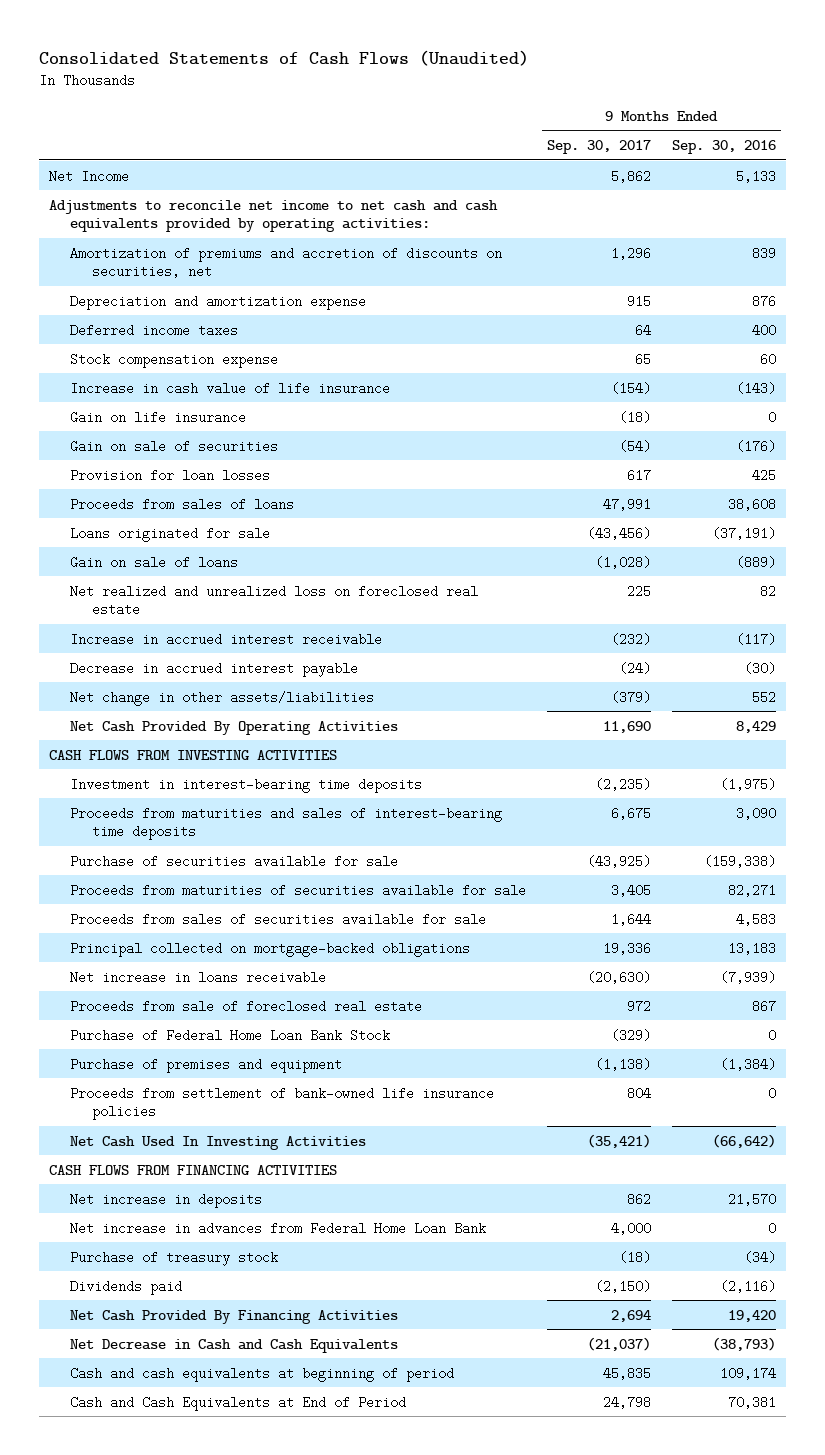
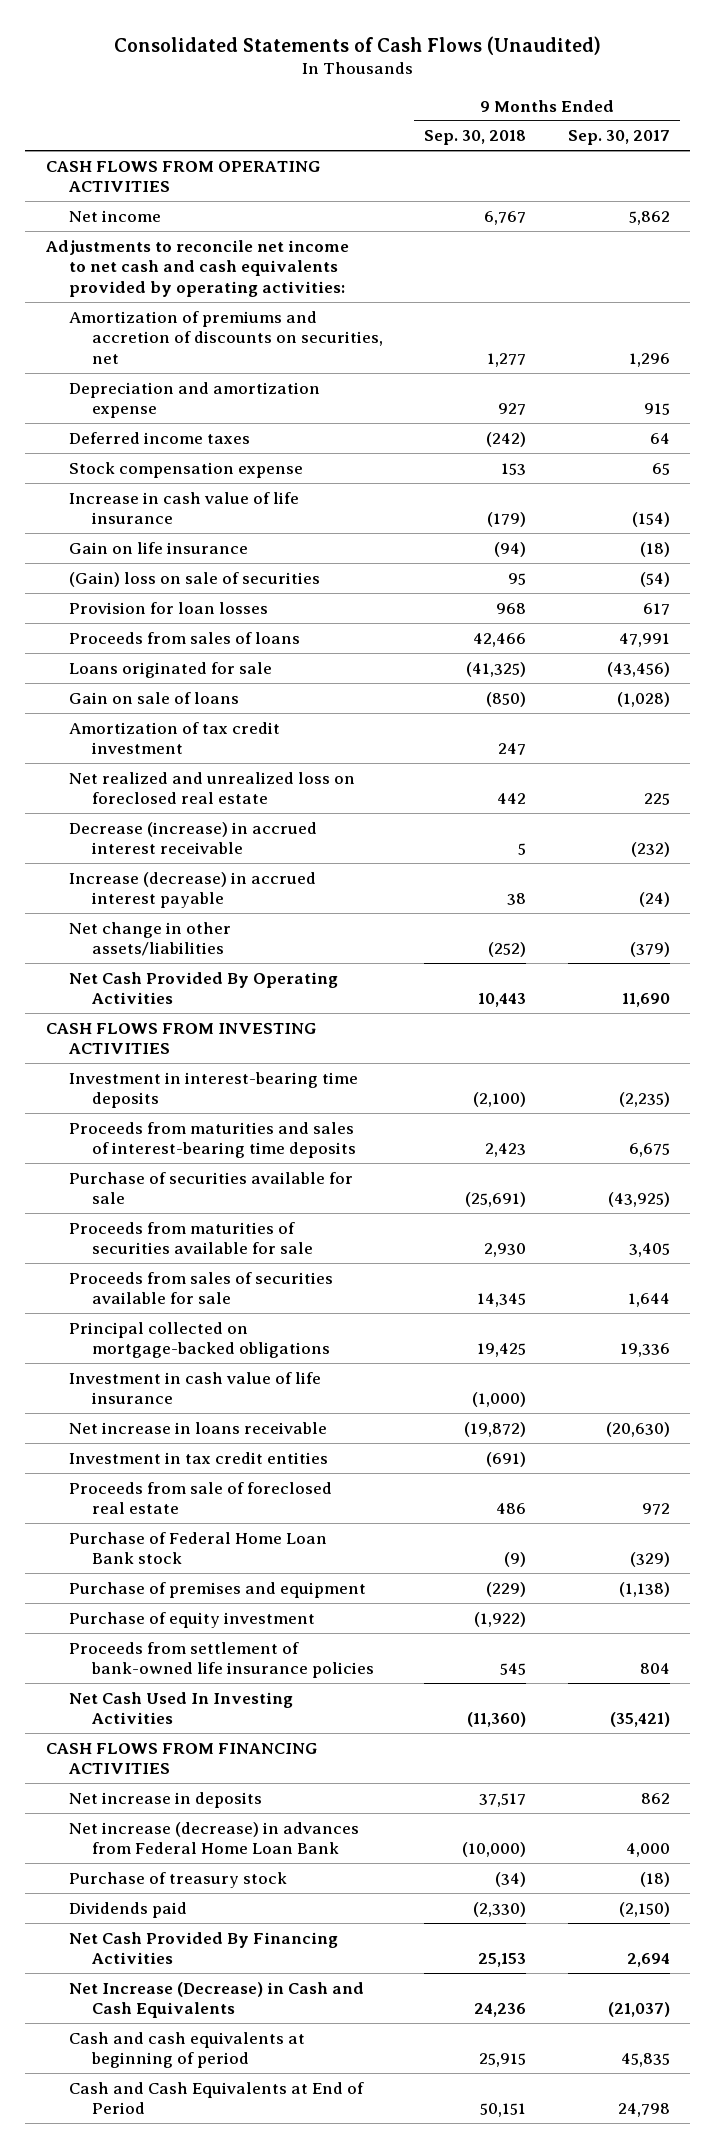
[671,140,776,155] Sep. 30, 2016 -> none
none -> [424,130,527,146] Sep. 30, 2018
none -> [45,160,321,193] CASH FLOWS FROM OPERATING ACTIVITIES
[49,169,130,183] Net Income -> [68,209,161,222] Net income
[70,439,279,453] Gain on sale of securities -> [68,571,320,587] (Gain) loss on sale of securities
none -> [68,721,280,755] Amortization of tax credit investment
[70,632,383,646] Increase in accrued interest receivable -> [68,821,317,855] Decrease (increase) in accrued interest receivable
[70,661,359,677] Decrease in accrued interest payable -> [68,871,316,909] Increase (decrease) in accrued interest payable
none -> [68,1371,321,1405] Investment in cash value of life insurance
none -> [68,1451,328,1464] Investment in tax credit entities
[70,1028,391,1042] Purchase of Federal Home Loan Bank Stock -> [68,1531,327,1565] Purchase of Federal Home Loan Bank stock
none -> [68,1611,315,1628] Purchase of equity investment
[70,1221,487,1235] Net increase in advances from Federal Home Loan Bank -> [68,1821,359,1855] Net increase (decrease) in advances from Federal Home Loan Bank
[70,1338,399,1353] Net Decrease in Cash and Cash Equivalents -> [68,1981,364,2019] Net Increase (Decrease) in Cash and Cash Equivalents

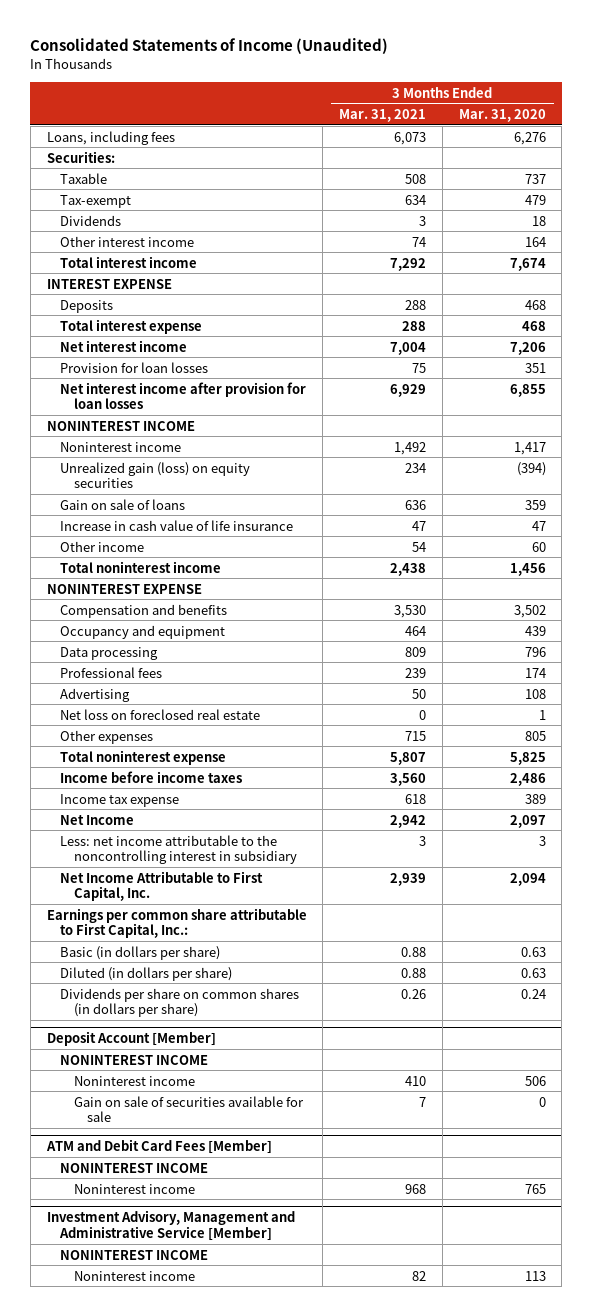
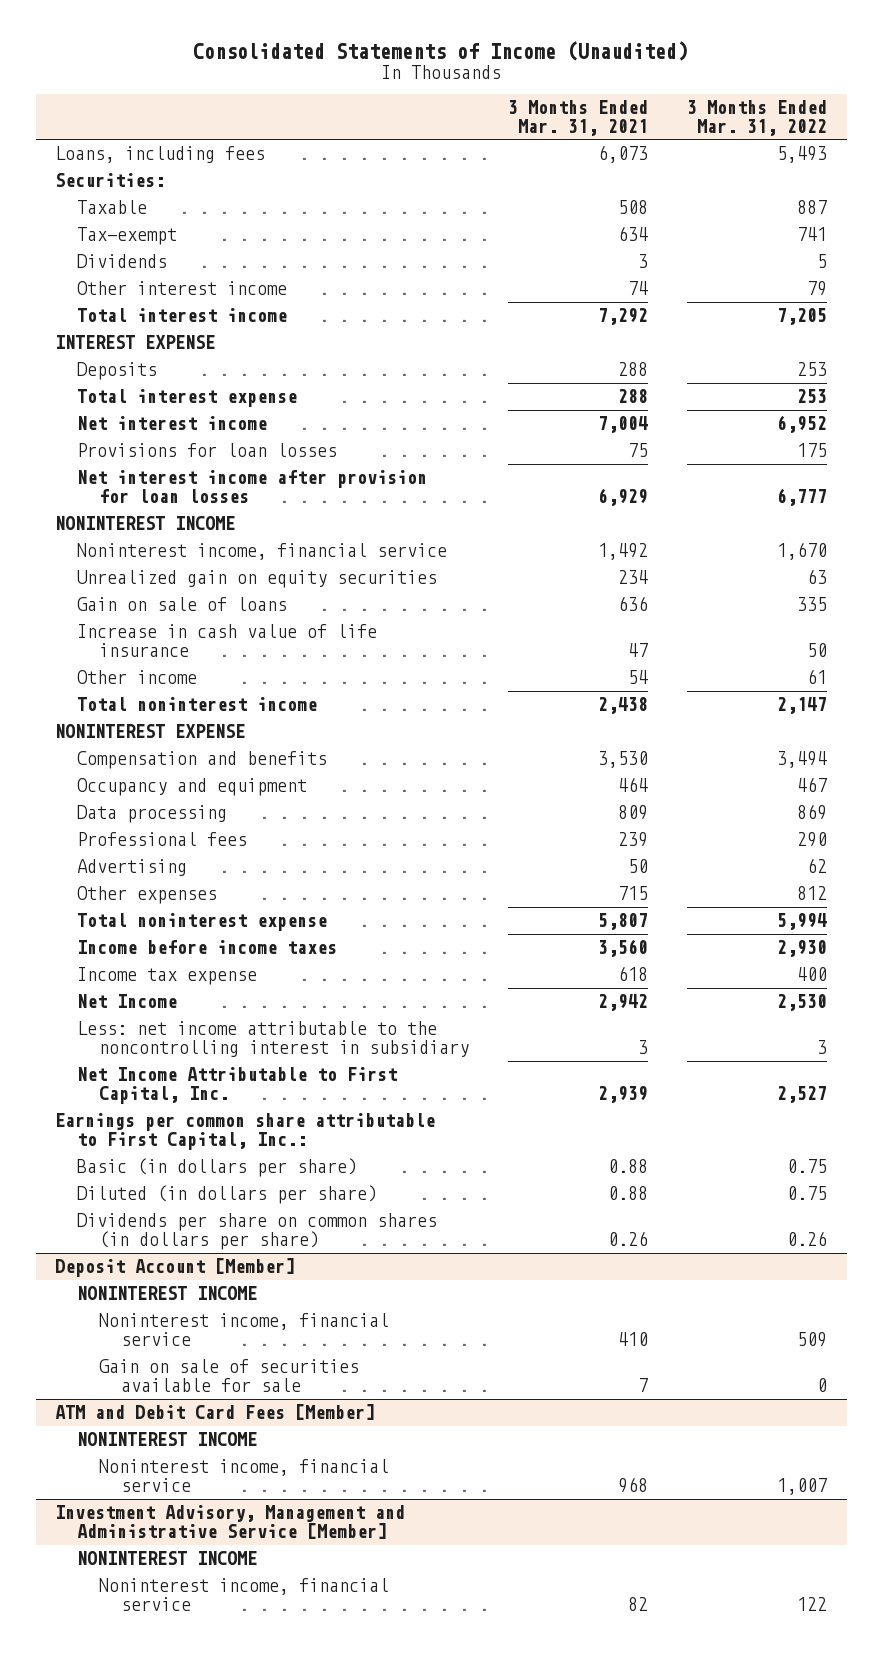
[458,108,546,122] Mar. 31, 2020 -> none
none -> [687,99,828,136] 3 Months Ended Mar. 31, 2022
[60,361,209,373] Provision for loan losses -> [77,443,338,458] Provisions for loan losses
[60,441,182,452] Noninterest income -> [77,543,448,561] Noninterest income, financial service
[60,461,251,489] Unrealized gain (loss) on equity securities -> [77,570,438,589] Unrealized gain on equity securities
[60,708,261,720] Net loss on foreclosed real estate -> none
[73,1075,195,1086] Noninterest income -> [99,1313,390,1347] Noninterest income, financial service
[73,1183,195,1194] Noninterest income -> [99,1459,390,1493] Noninterest income, financial service
[73,1270,195,1281] Noninterest income -> [99,1578,390,1612] Noninterest income, financial service

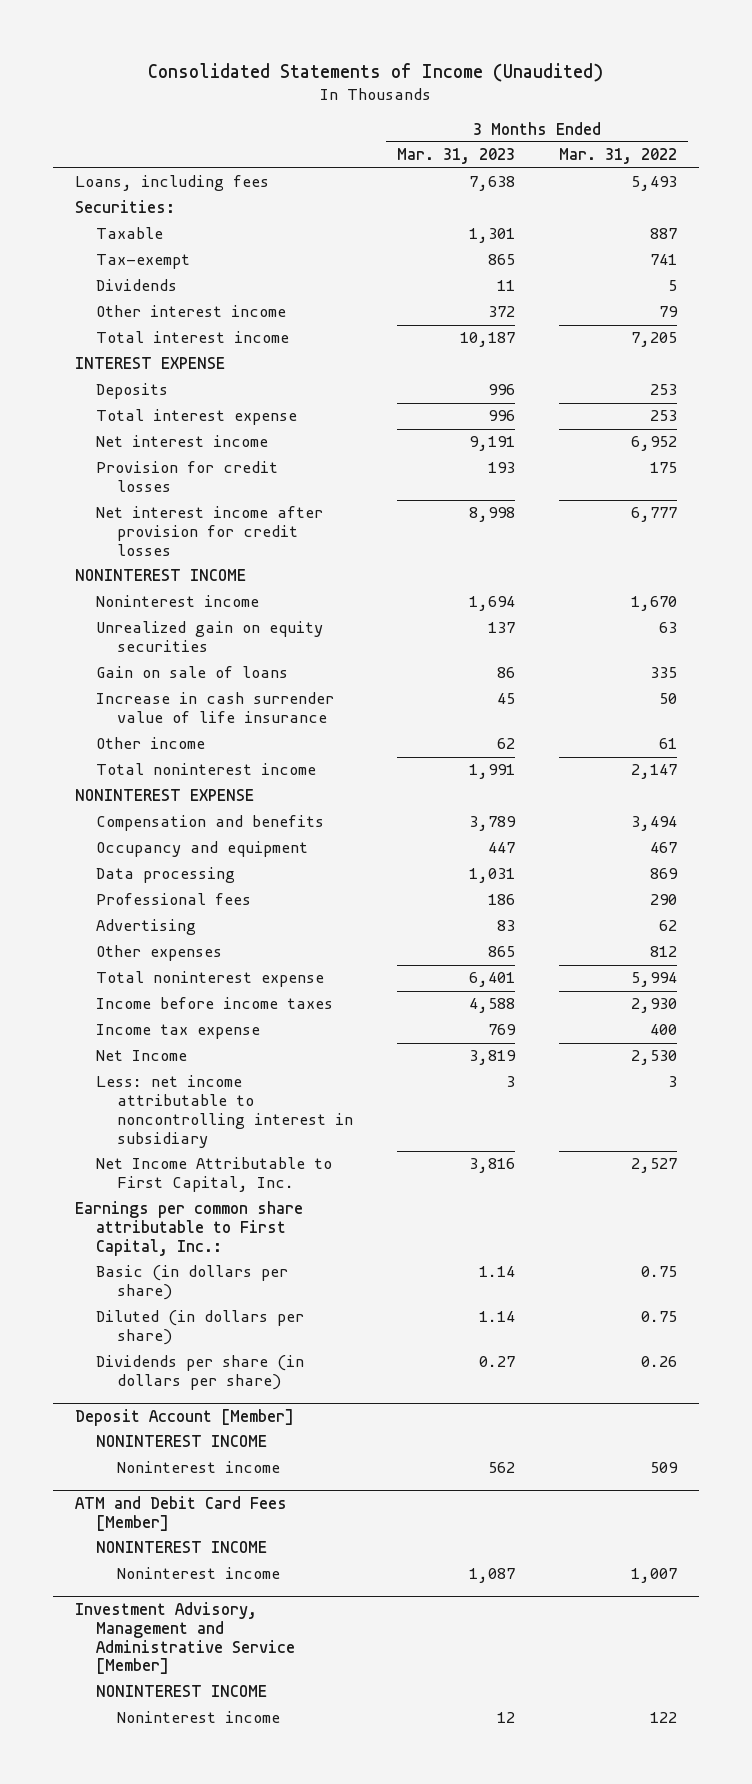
[508,99,649,136] 3 Months Ended Mar. 31, 2021 -> none
none -> [397,148,516,165] Mar. 31, 2023
[77,443,338,458] Provisions for loan losses -> [96,461,279,493] Provision for credit losses
[77,470,428,504] Net interest income after provision for loan losses -> [96,506,324,557] Net interest income after provision for credit losses
[77,543,448,561] Noninterest income, financial service -> [96,595,260,608] Noninterest income
[77,624,378,658] Increase in cash value of life insurance -> [96,692,335,724] Increase in cash surrender value of life insurance
[77,1021,470,1058] Less: net income attributable to the noncontrolling interest in subsidiary -> [96,1075,354,1149] Less: net income attributable to noncontrolling interest in subsidiary
[77,1213,438,1251] Dividends per share on common shares (in dollars per share) -> [96,1355,305,1391] Dividends per share (in dollars per share)
[99,1359,360,1393] Gain on sale of securities available for sale -> none
[99,1313,390,1347] Noninterest income, financial service -> [117,1461,281,1474] Noninterest income
[99,1459,390,1493] Noninterest income, financial service -> [117,1567,281,1580] Noninterest income
[99,1578,390,1612] Noninterest income, financial service -> [117,1711,281,1724] Noninterest income

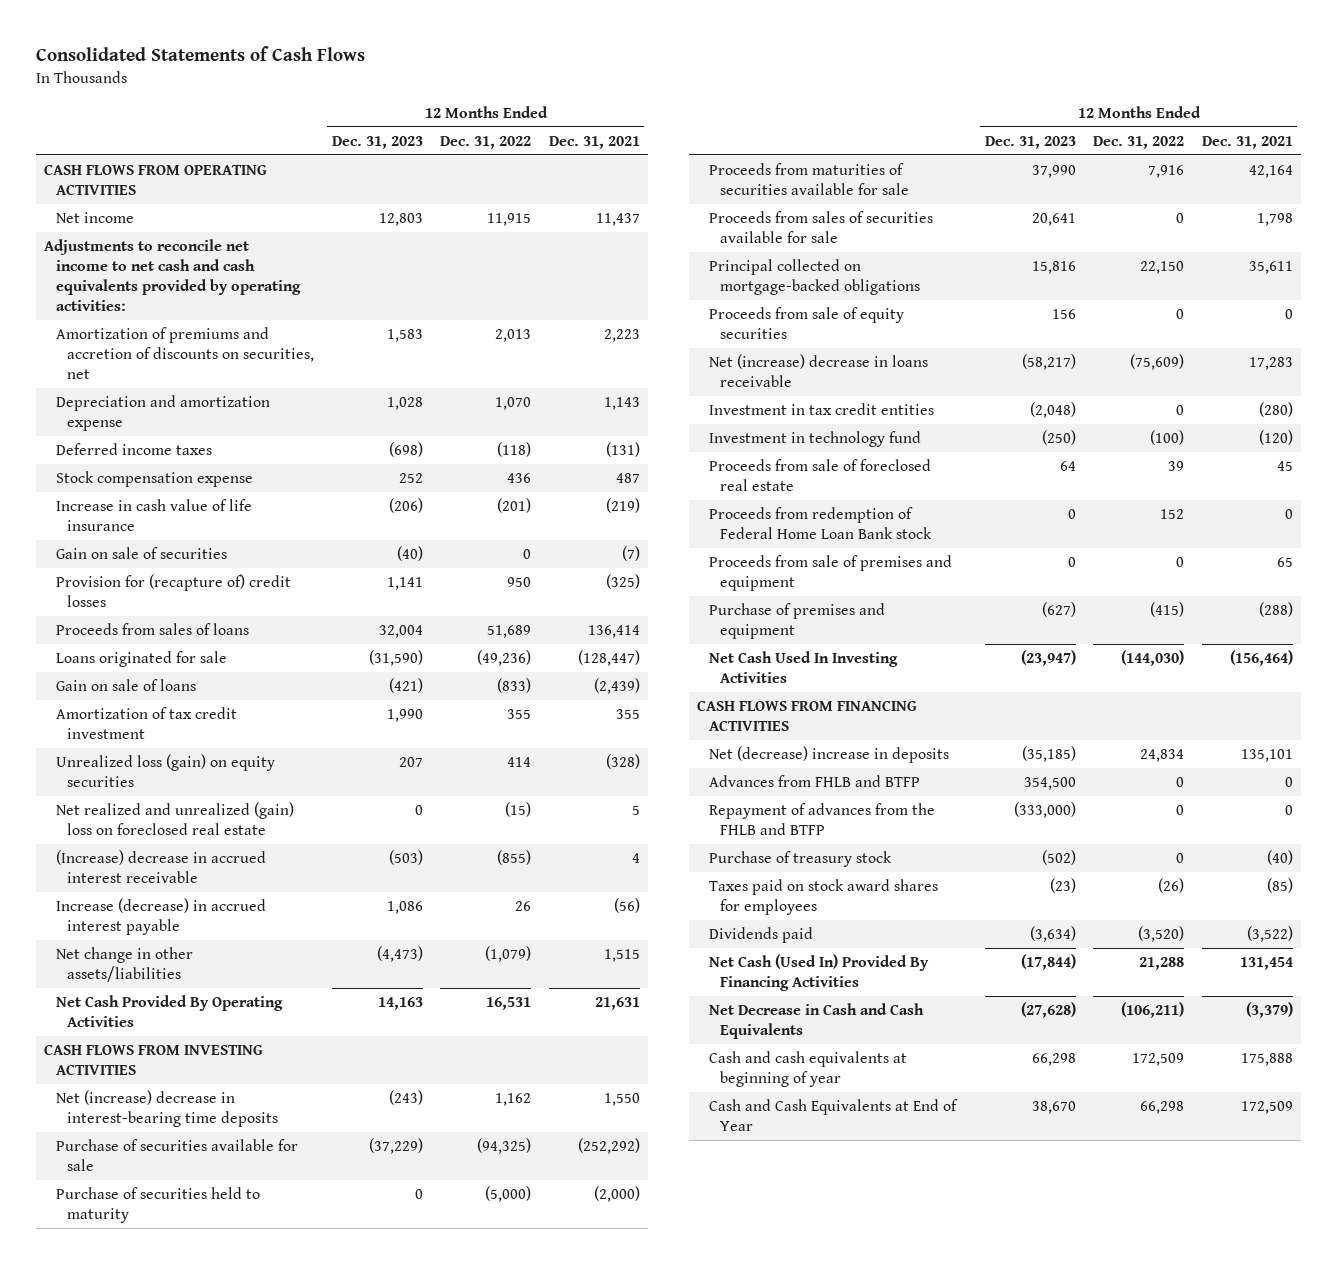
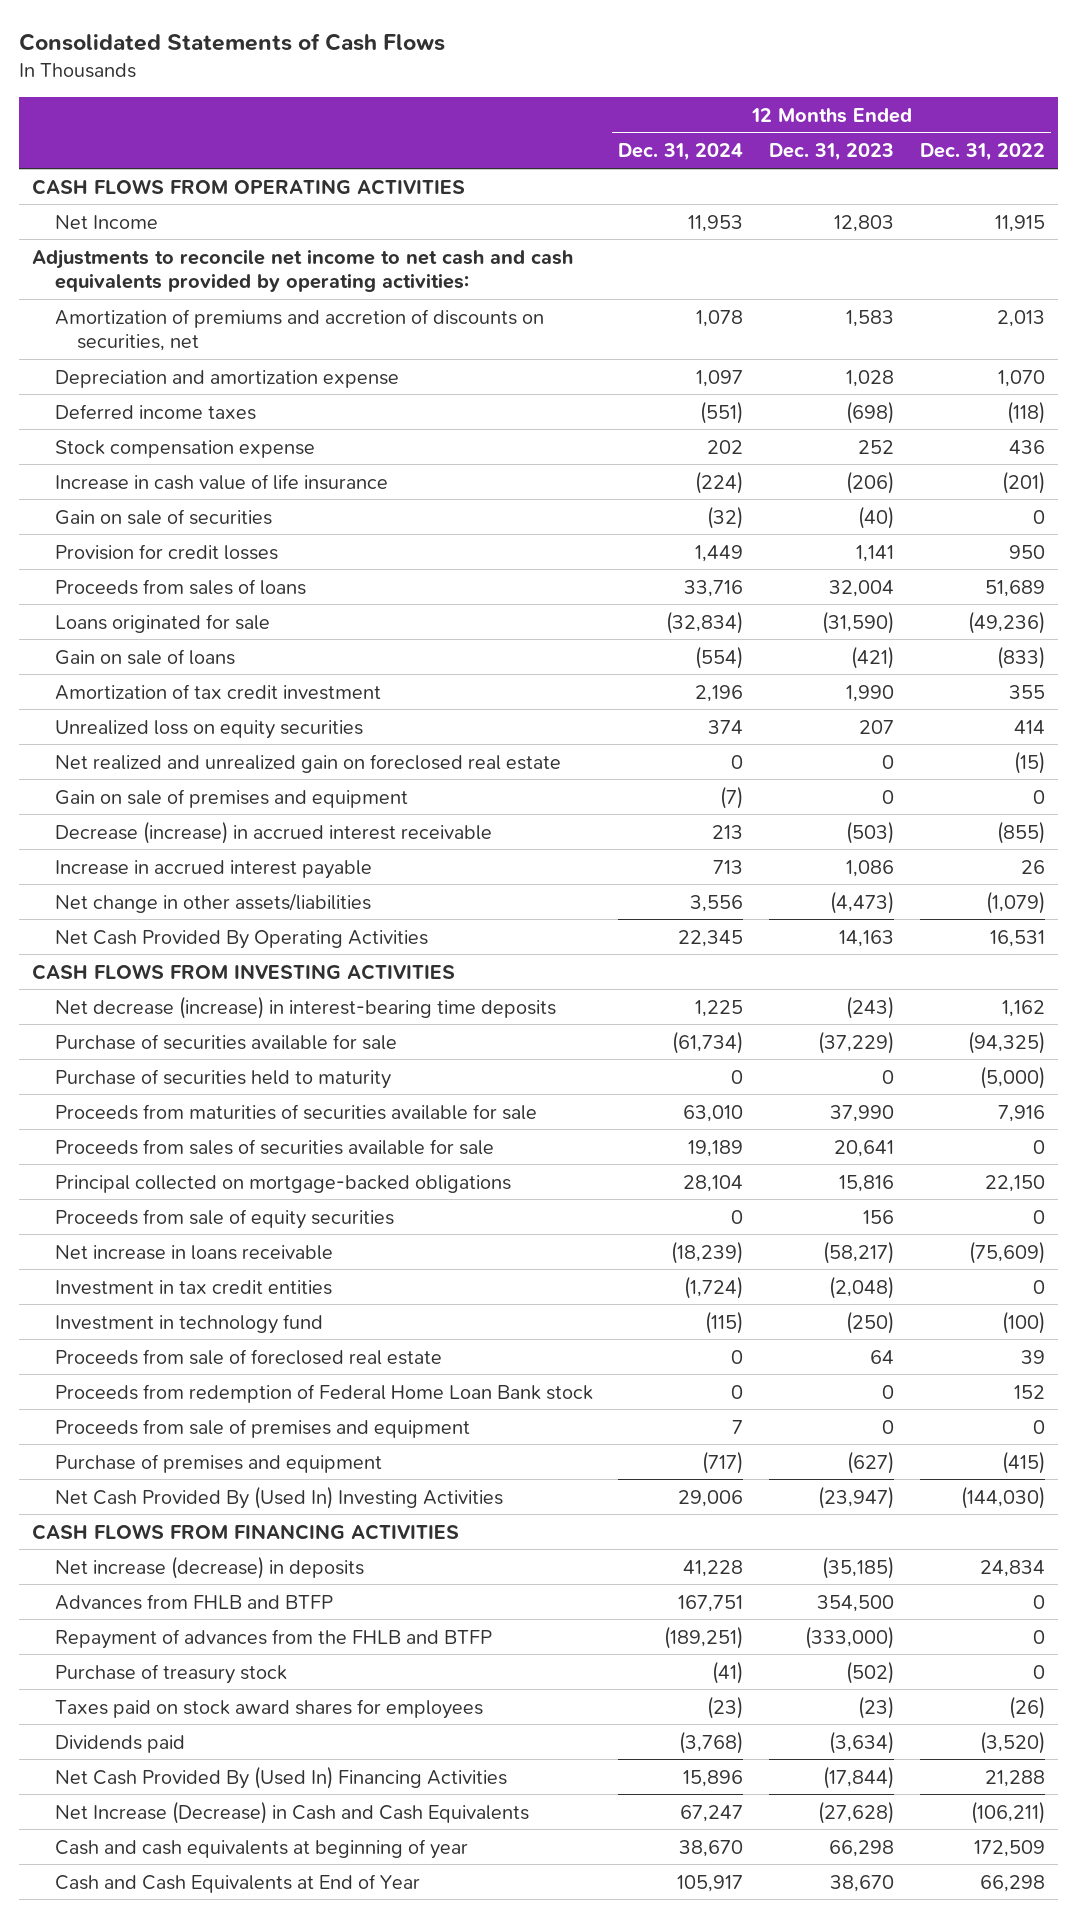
[548,135,640,149] Dec. 31, 2021 -> none
none -> [618,143,744,162] Dec. 31, 2024
[55,212,134,224] Net income -> [54,214,158,229] Net Income
[55,574,291,608] Provision for (recapture of) credit losses -> [54,543,278,560] Provision for credit losses
[55,754,275,788] Unrealized loss (gain) on equity securities -> [54,719,363,739] Unrealized loss on equity securities
[55,802,294,836] Net realized and unrealized (gain) loss on foreclosed real estate -> [54,753,561,773] Net realized and unrealized gain on foreclosed real estate
none -> [54,788,408,808] Gain on sale of premises and equipment
[55,850,266,884] (Increase) decrease in accrued interest receivable -> [54,820,492,844] Decrease (increase) in accrued interest receivable
[55,898,266,936] Increase (decrease) in accrued interest payable -> [54,859,372,879] Increase in accrued interest payable
[55,1090,279,1128] Net (increase) decrease in interest-bearing time deposits -> [54,995,556,1019] Net decrease (increase) in interest-bearing time deposits
[708,354,928,388] Net (increase) decrease in loans receivable -> [54,1244,333,1260] Net increase in loans receivable
[708,651,898,684] Net Cash Used In Investing Activities -> [54,1485,503,1509] Net Cash Provided By (Used In) Investing Activities
[708,746,949,764] Net (decrease) increase in deposits -> [54,1555,364,1579] Net increase (decrease) in deposits
[708,954,929,992] Net Cash (Used In) Provided By Financing Activities -> [54,1765,507,1789] Net Cash Provided By (Used In) Financing Activities
[708,1003,924,1040] Net Decrease in Cash and Cash Equivalents -> [54,1800,529,1824] Net Increase (Decrease) in Cash and Cash Equivalents

